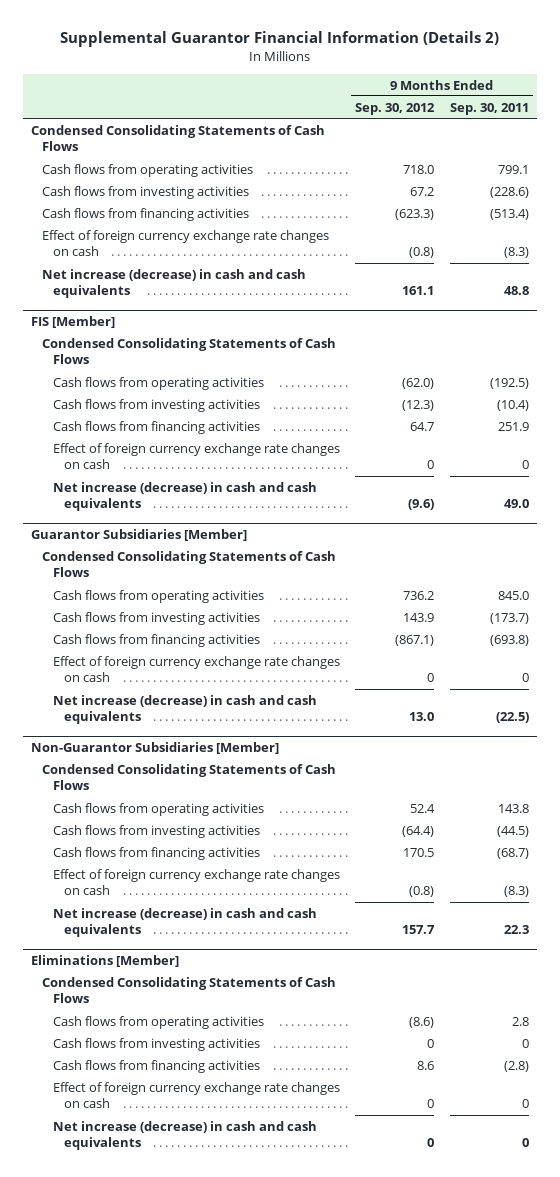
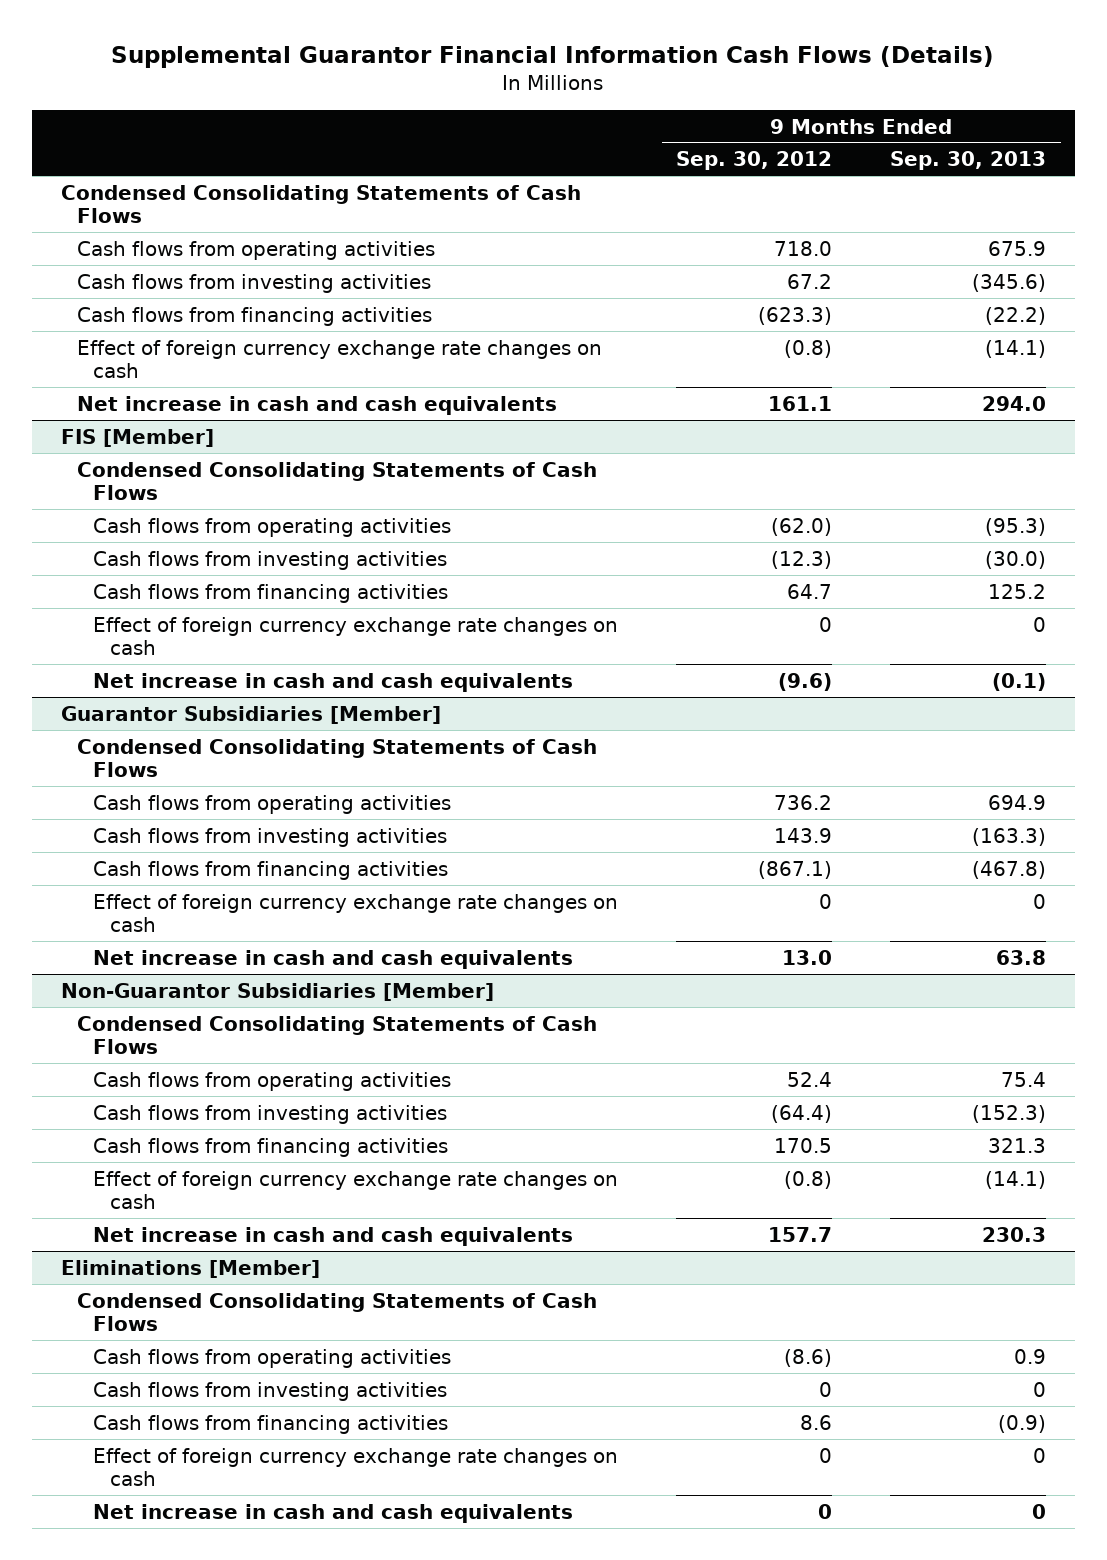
[59,31,499,48] Supplemental Guarantor Financial Information (Details 2) -> [111,45,995,68] Supplemental Guarantor Financial Information Cash Flows (Details)
[449,102,529,115] Sep. 30, 2011 -> none
none -> [890,151,1047,171] Sep. 30, 2013
[41,268,306,299] Net increase (decrease) in cash and cash equivalents -> [77,395,558,415] Net increase in cash and cash equivalents
[52,481,317,512] Net increase (decrease) in cash and cash equivalents -> [93,672,574,692] Net increase in cash and cash equivalents
[52,694,317,725] Net increase (decrease) in cash and cash equivalents -> [93,949,574,969] Net increase in cash and cash equivalents
[52,907,317,938] Net increase (decrease) in cash and cash equivalents -> [93,1226,574,1246] Net increase in cash and cash equivalents
[52,1120,317,1151] Net increase (decrease) in cash and cash equivalents -> [93,1503,574,1523] Net increase in cash and cash equivalents

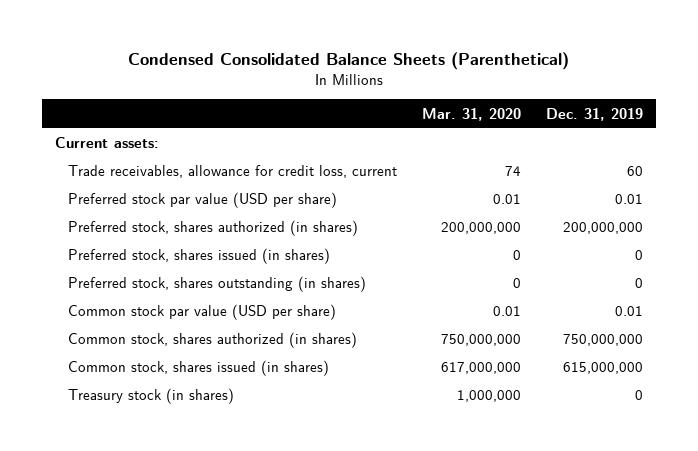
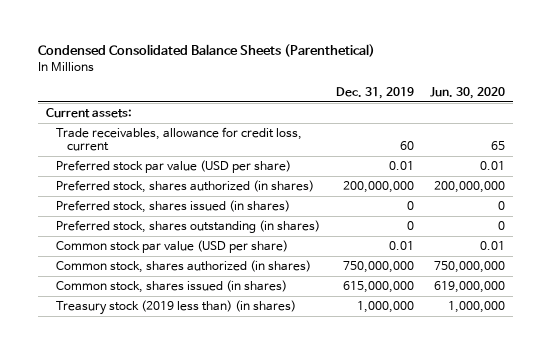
[421,107,521,121] Mar. 31, 2020 -> none
none -> [429,86,505,99] Jun. 30, 2020
[67,388,234,405] Treasury stock (in shares) -> [56,299,297,315] Treasury stock (2019 less than) (in shares)
[635,390,644,401] 0 -> [357,300,415,313] 1,000,000

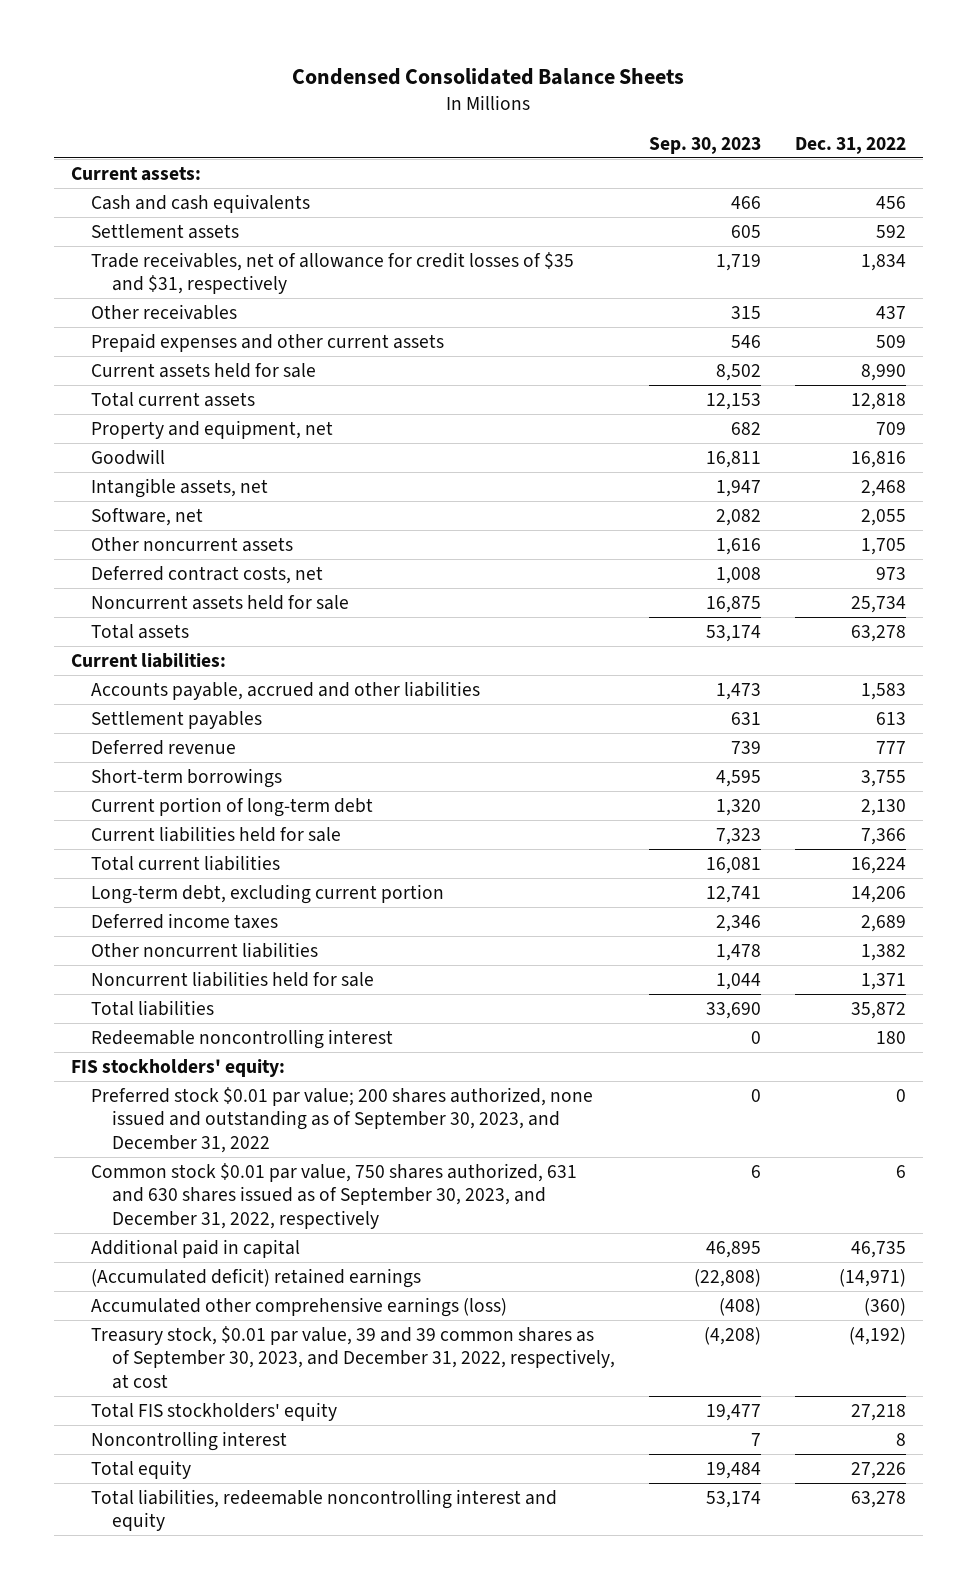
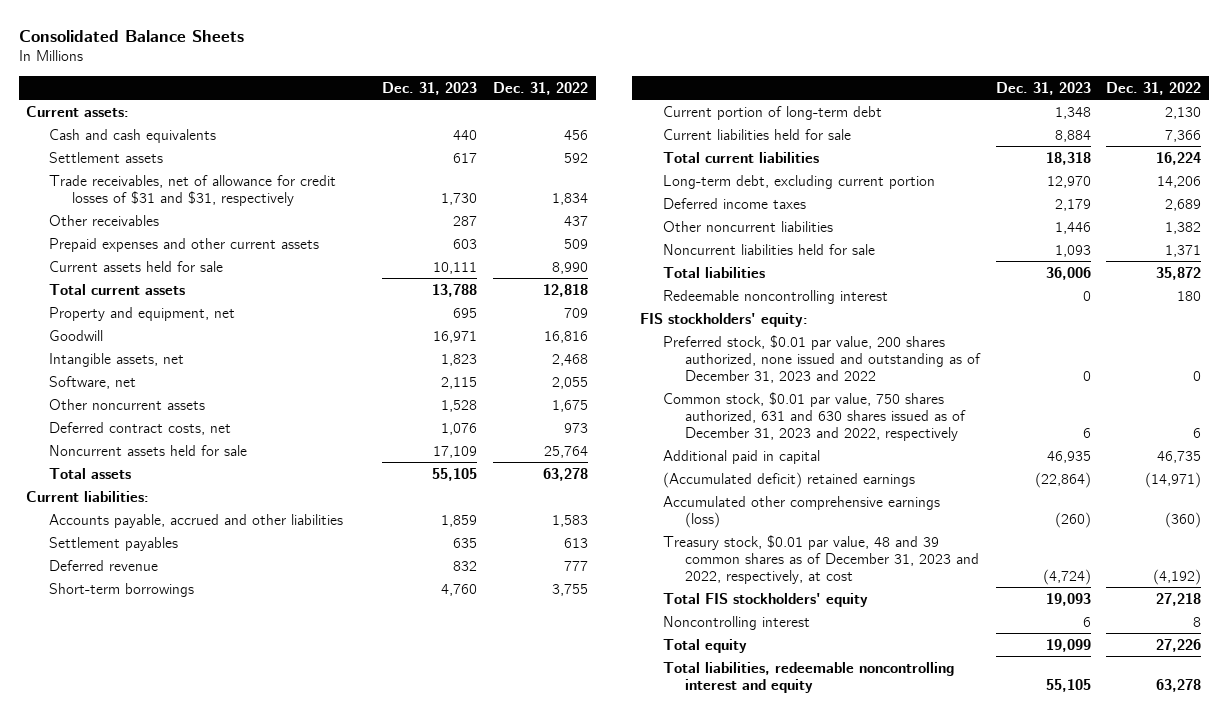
[292,67,685,85] Condensed Consolidated Balance Sheets -> [18,29,244,42] Consolidated Balance Sheets
[648,136,761,154] Sep. 30, 2023 -> none
none -> [382,81,478,95] Dec. 31, 2023
[91,251,575,295] Trade receivables, net of allowance for credit losses of $35 and $31, respectively -> [48,174,336,206] Trade receivables, net of allowance for credit losses of $31 and $31, respectively
[860,537,906,555] 1,705 -> [551,399,588,412] 1,675
[850,595,906,613] 25,734 -> [543,445,588,458] 25,764
[91,1086,594,1153] Preferred stock $0.01 par value; 200 shares authorized, none issued and outstanding as of September 30, 2023, and December 31, 2022 -> [662,334,982,383] Preferred stock, $0.01 par value, 200 shares authorized, none issued and outstanding as of December 31, 2023 and 2022
[91,1162,578,1229] Common stock $0.01 par value, 750 shares authorized, 631 and 630 shares issued as of September 30, 2023, and December 31, 2022, respectively -> [662,391,967,441] Common stock, $0.01 par value, 750 shares authorized, 631 and 630 shares issued as of December 31, 2023 and 2022, respectively
[91,1325,615,1389] Treasury stock, $0.01 par value, 39 and 39 common shares as of September 30, 2023, and December 31, 2022, respectively, at cost -> [662,534,980,584] Treasury stock, $0.01 par value, 48 and 39 common shares as of December 31, 2023 and 2022, respectively, at cost

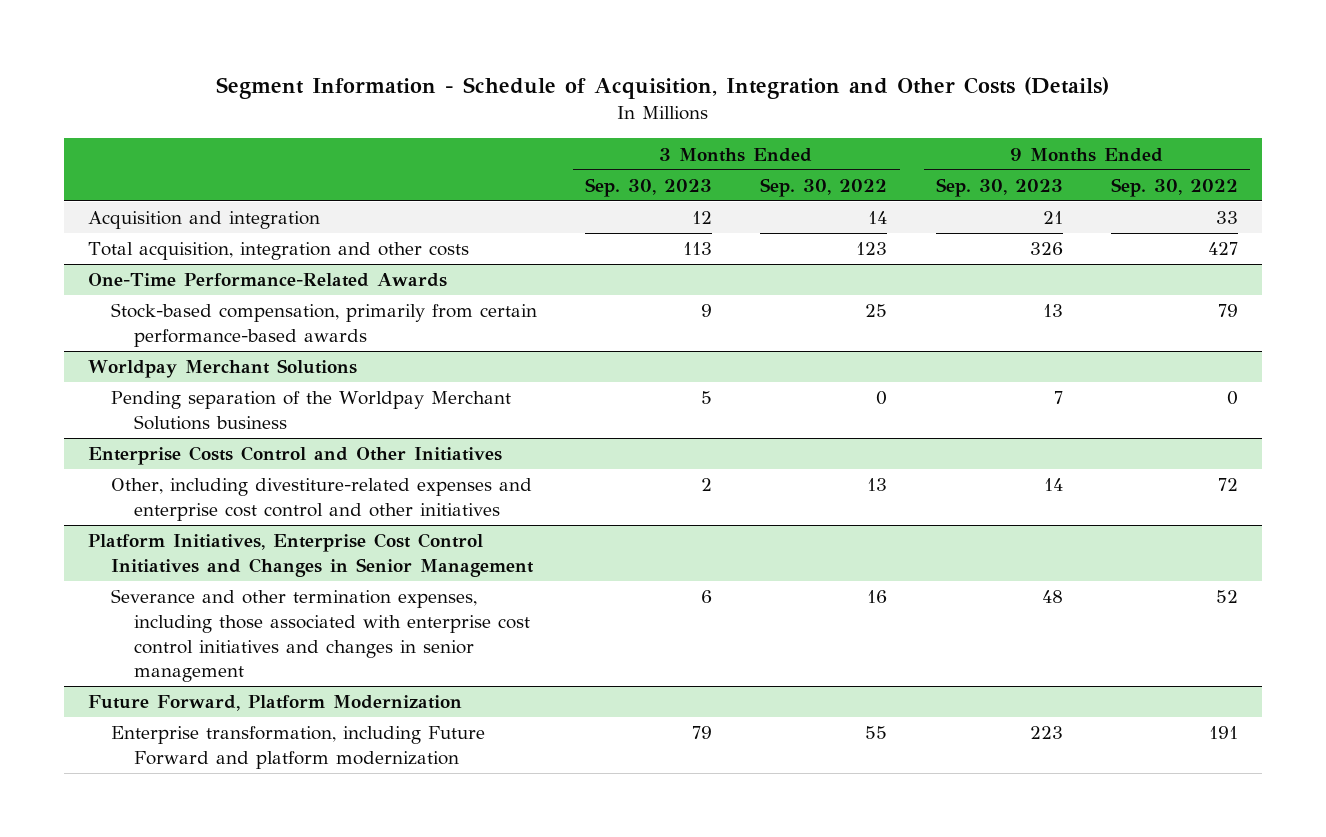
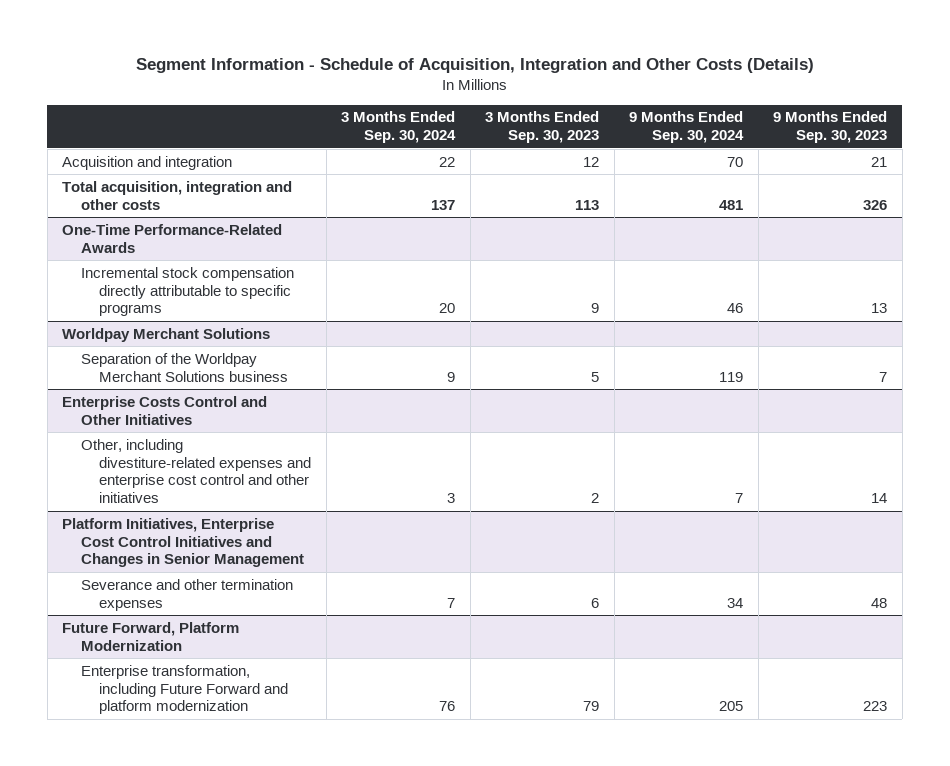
[760,177,888,197] Sep. 30, 2022 -> none
[1111,177,1239,197] Sep. 30, 2022 -> none
none -> [341,111,457,144] 3 Months Ended Sep. 30, 2024
none -> [629,111,745,144] 9 Months Ended Sep. 30, 2024
[110,303,537,347] Stock-based compensation, primarily from certain performance-based awards -> [80,266,294,317] Incremental stock compensation directly attributable to specific programs
[110,391,511,430] Pending separation of the Worldpay Merchant Solutions business -> [80,352,289,382] Separation of the Worldpay Merchant Solutions business
[110,589,530,683] Severance and other termination expenses, including those associated with enterprise cost control initiatives and changes in senior management -> [80,578,293,611] Severance and other termination expenses

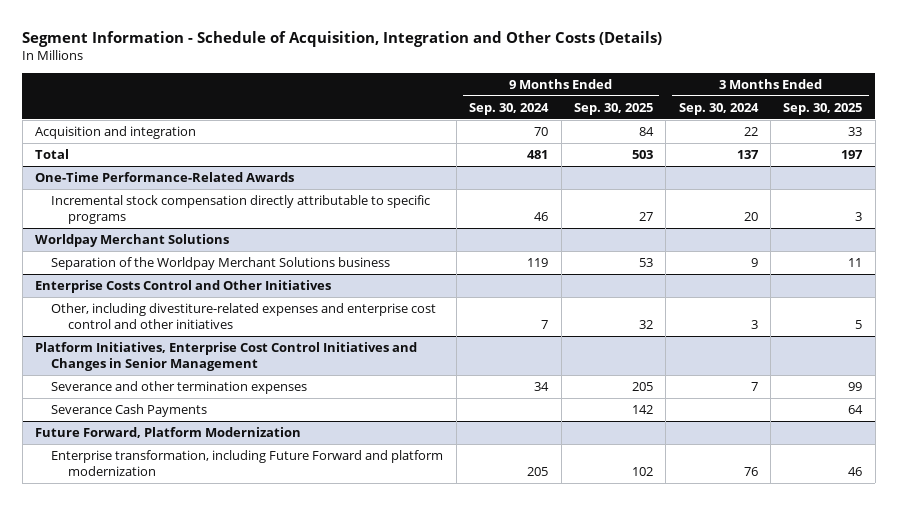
[485,111,600,144] 3 Months Ended Sep. 30, 2023 -> none
[773,111,888,144] 9 Months Ended Sep. 30, 2023 -> none
none -> [573,102,653,115] Sep. 30, 2025
none -> [783,102,863,115] Sep. 30, 2025
[62,180,293,210] Total acquisition, integration and other costs -> [35,148,70,159] Total
none -> [51,403,208,417] Severance Cash Payments

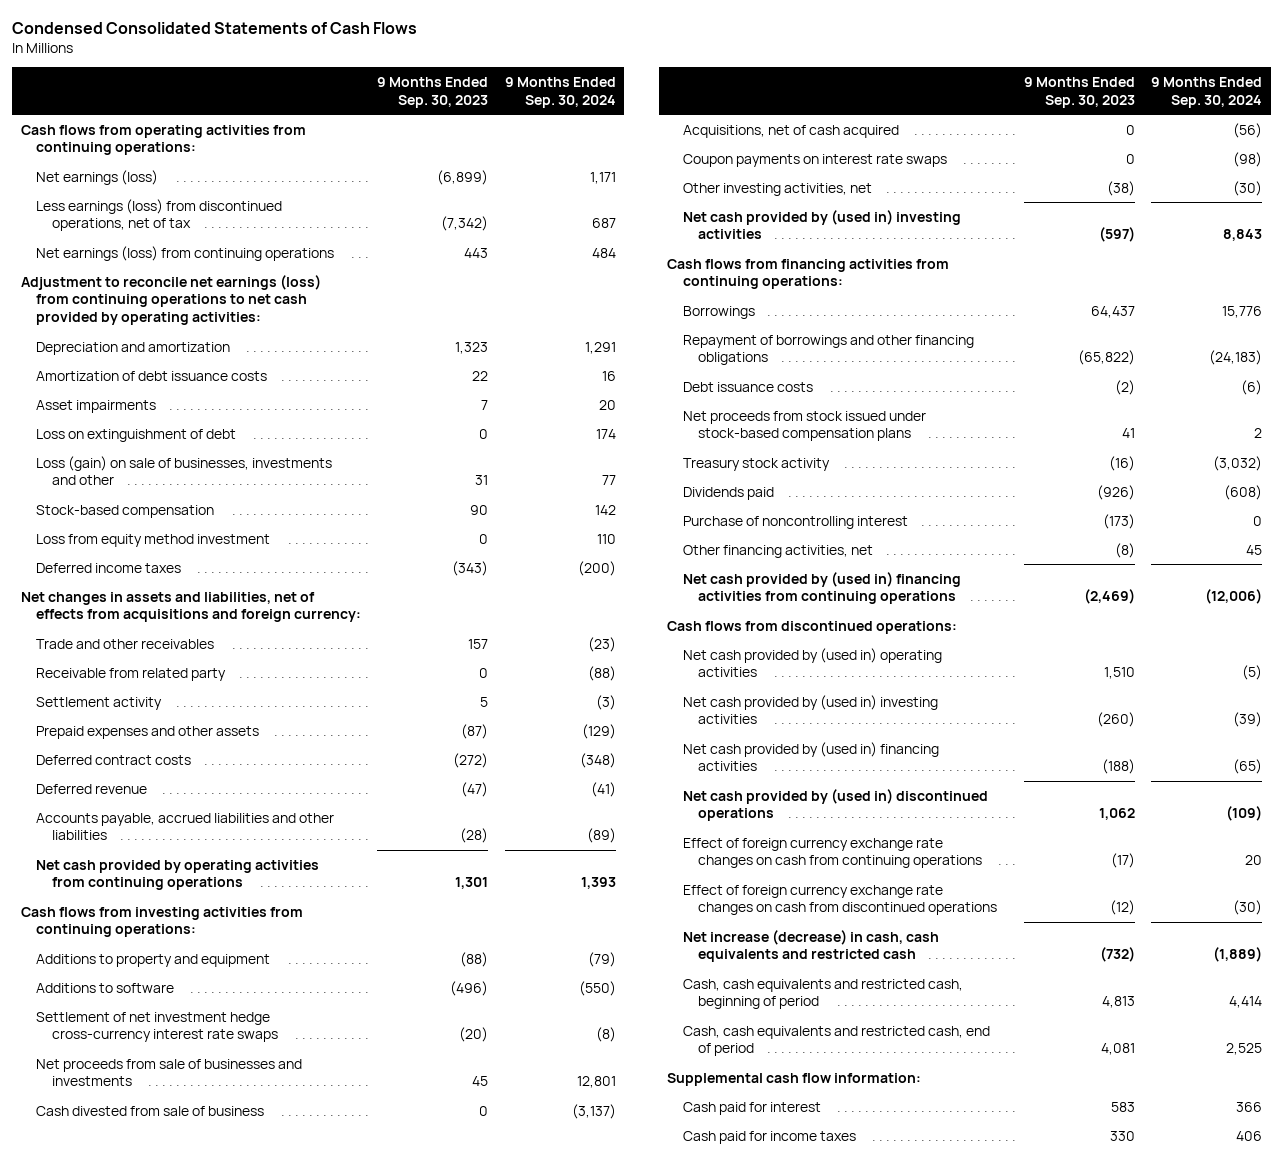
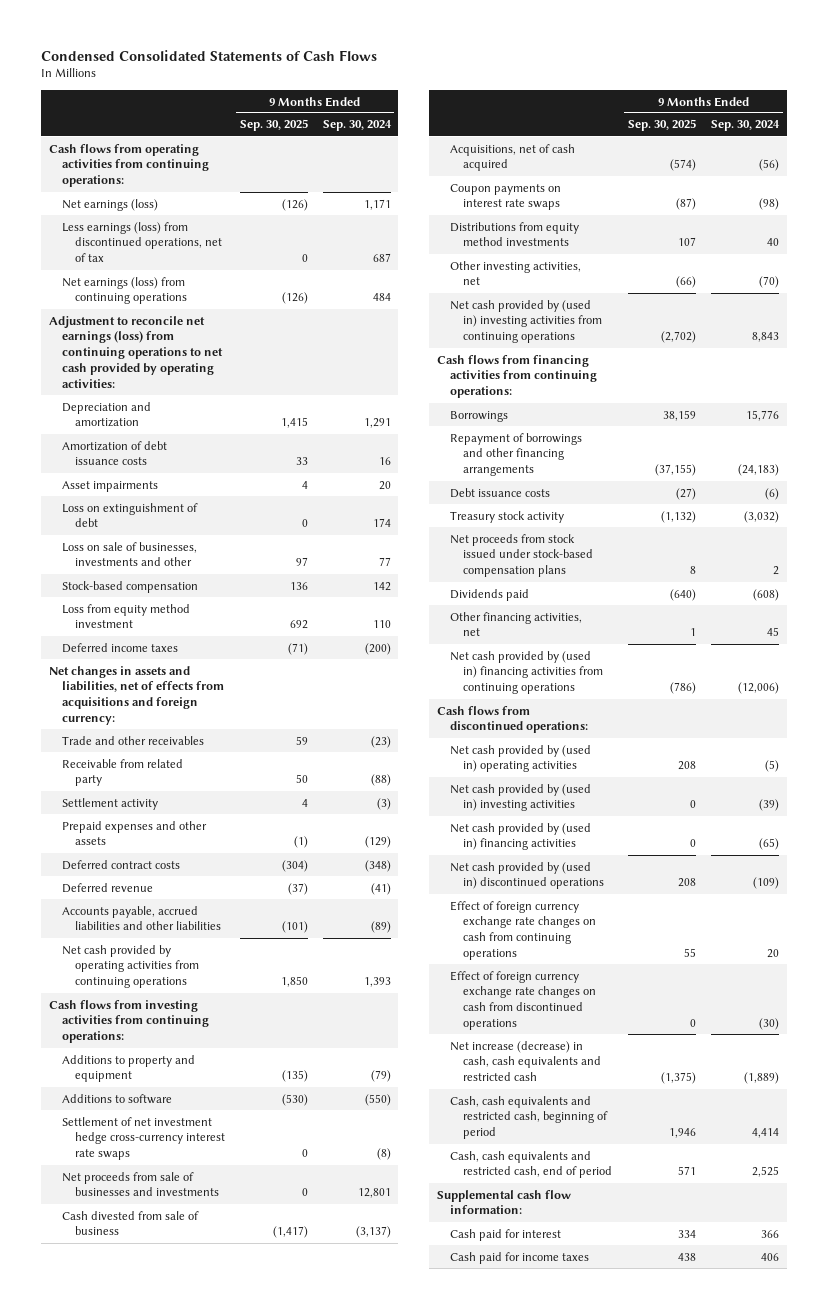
[377,76,489,108] 9 Months Ended Sep. 30, 2023 -> none
none -> [239,119,308,132] Sep. 30, 2025
[36,455,333,486] Loss (gain) on sale of businesses, investments and other -> [61,541,197,567] Loss on sale of businesses, investments and other
none -> [449,221,579,247] Distributions from equity method investments
[1233,180,1263,196] (30) -> [759,276,780,289] (70)
[682,209,961,240] Net cash provided by (used in) investing activities -> [449,299,602,344] Net cash provided by (used in) investing activities from continuing operations
[682,334,974,366] Repayment of borrowings and other financing obligations -> [449,432,582,477] Repayment of borrowings and other financing arrangements
[682,410,926,442] Net proceeds from stock issued under stock-based compensation plans -> [449,533,593,578] Net proceeds from stock issued under stock-based compensation plans
[682,515,908,529] Purchase of noncontrolling interest -> none

